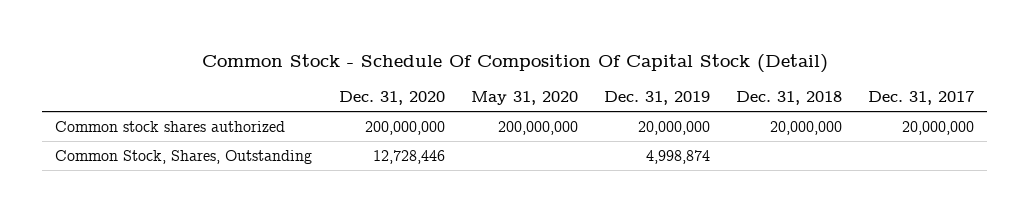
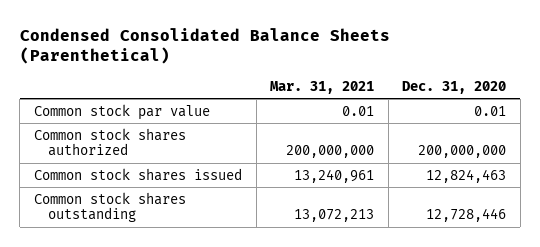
[201,53,828,73] Common Stock - Schedule Of Composition Of Capital Stock (Detail) -> [19,27,390,65] Condensed Consolidated Balance Sheets (Parenthetical)
[470,91,578,106] May 31, 2020 -> none
[603,91,710,106] Dec. 31, 2019 -> none
[735,91,842,106] Dec. 31, 2018 -> none
[868,91,975,106] Dec. 31, 2017 -> none
none -> [270,81,375,95] Mar. 31, 2021
none -> [33,103,210,120] Common stock par value
none -> [33,167,242,181] Common stock shares issued
[55,149,313,164] Common Stock, Shares, Outstanding -> [33,191,186,223] Common stock shares outstanding

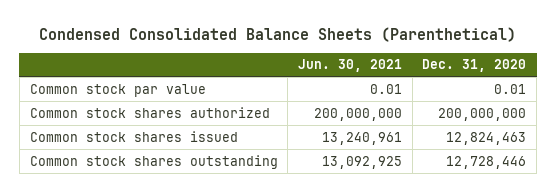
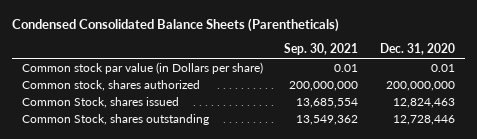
[38,26,516,42] Condensed Consolidated Balance Sheets (Parenthetical) -> [11,18,339,33] Condensed Consolidated Balance Sheets (Parentheticals)
[297,59,402,73] Jun. 30, 2021 -> none
none -> [284,43,359,56] Sep. 30, 2021
[29,83,206,97] Common stock par value -> [22,61,264,74] Common stock par value (in Dollars per share)
[29,106,270,118] Common stock shares authorized -> [22,79,201,91] Common stock, shares authorized
[29,130,238,142] Common stock shares issued -> [22,96,180,108] Common Stock, shares issued
[29,154,278,169] Common stock shares outstanding -> [22,113,210,125] Common Stock, shares outstanding

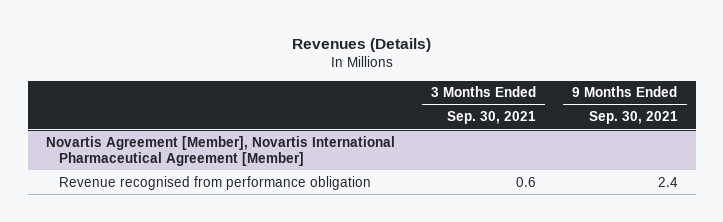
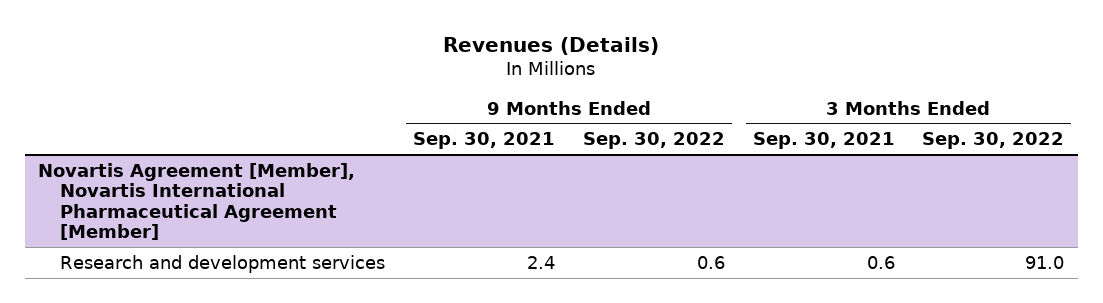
none -> [582,132,725,150] Sep. 30, 2022
none -> [922,132,1065,150] Sep. 30, 2022
[58,175,371,190] Revenue recognised from performance obligation -> [60,254,386,273] Research and development services

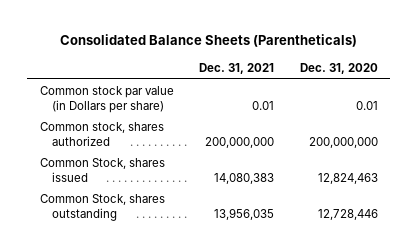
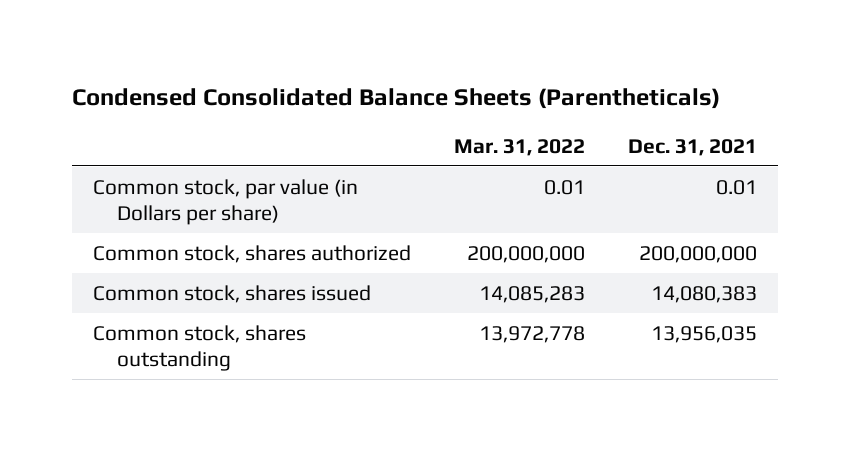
[59,34,357,48] Consolidated Balance Sheets (Parentheticals) -> [72,87,721,109] Condensed Consolidated Balance Sheets (Parentheticals)
[299,62,378,74] Dec. 31, 2020 -> none
none -> [454,138,586,156] Mar. 31, 2022
[40,86,175,113] Common stock par value (in Dollars per share) -> [93,178,359,225] Common stock, par value (in Dollars per share)
[40,158,166,182] Common Stock, shares issued -> [93,284,372,303] Common stock, shares issued
[40,194,166,221] Common Stock, shares outstanding -> [93,324,307,371] Common stock, shares outstanding

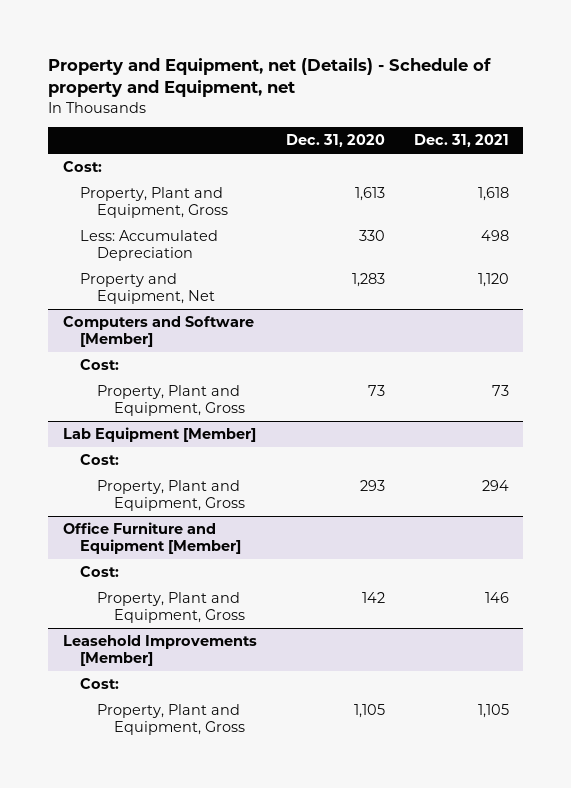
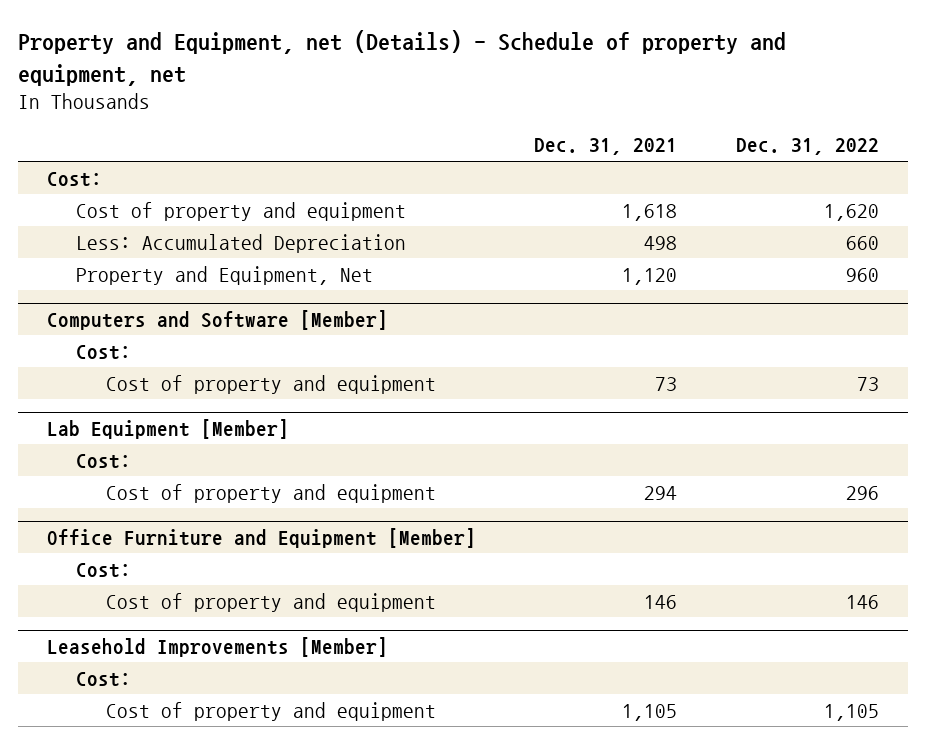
[48,57,492,98] Property and Equipment, net (Details) - Schedule of property and Equipment, net -> [17,30,786,86] Property and Equipment, net (Details) - Schedule of property and equipment, net
[285,134,385,148] Dec. 31, 2020 -> none
none -> [735,138,879,156] Dec. 31, 2022
[79,187,229,219] Property, Plant and Equipment, Gross -> [76,201,407,221] Cost of property and equipment
[97,385,246,417] Property, Plant and Equipment, Gross -> [106,374,437,394] Cost of property and equipment
[97,480,246,512] Property, Plant and Equipment, Gross -> [106,483,437,503] Cost of property and equipment
[97,592,246,624] Property, Plant and Equipment, Gross -> [106,592,437,612] Cost of property and equipment
[97,704,246,736] Property, Plant and Equipment, Gross -> [106,701,437,721] Cost of property and equipment

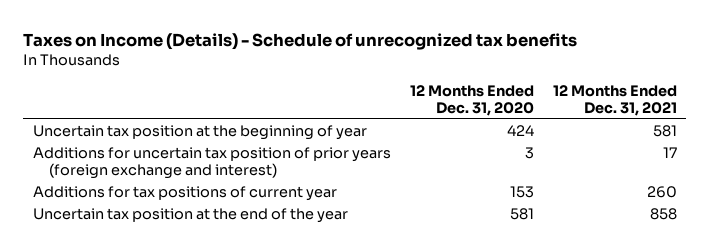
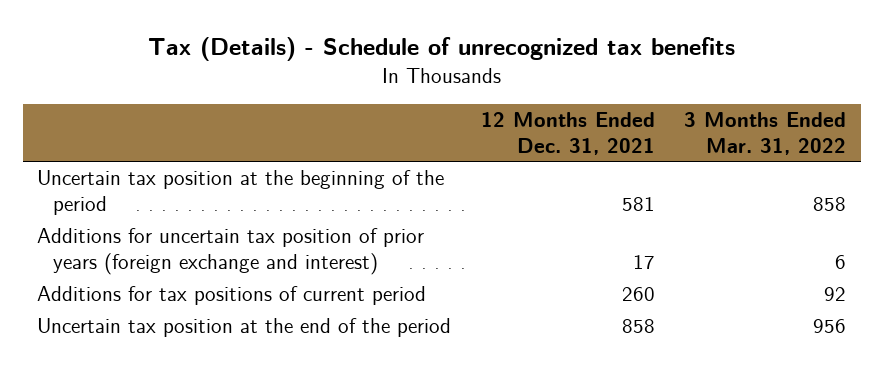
[23,32,578,50] Taxes on Income (Details) - Schedule of unrecognized tax benefits -> [147,36,735,61] Tax (Details) - Schedule of unrecognized tax benefits
[409,84,534,117] 12 Months Ended Dec. 31, 2020 -> none
none -> [684,111,847,155] 3 Months Ended Mar. 31, 2022
[32,125,367,141] Uncertain tax position at the beginning of year -> [37,170,445,216] Uncertain tax position at the beginning of the period
[32,186,337,202] Additions for tax positions of current year -> [37,286,427,306] Additions for tax positions of current period
[32,208,348,224] Uncertain tax position at the end of the year -> [37,318,452,338] Uncertain tax position at the end of the period

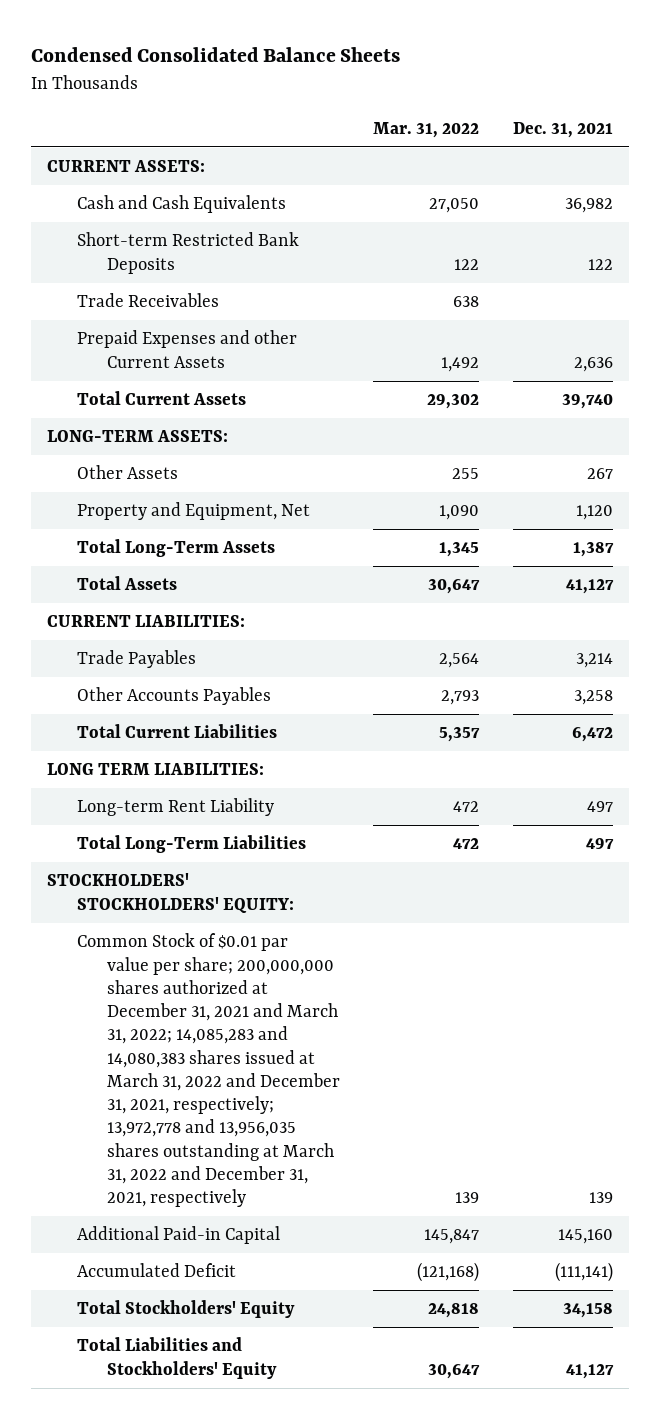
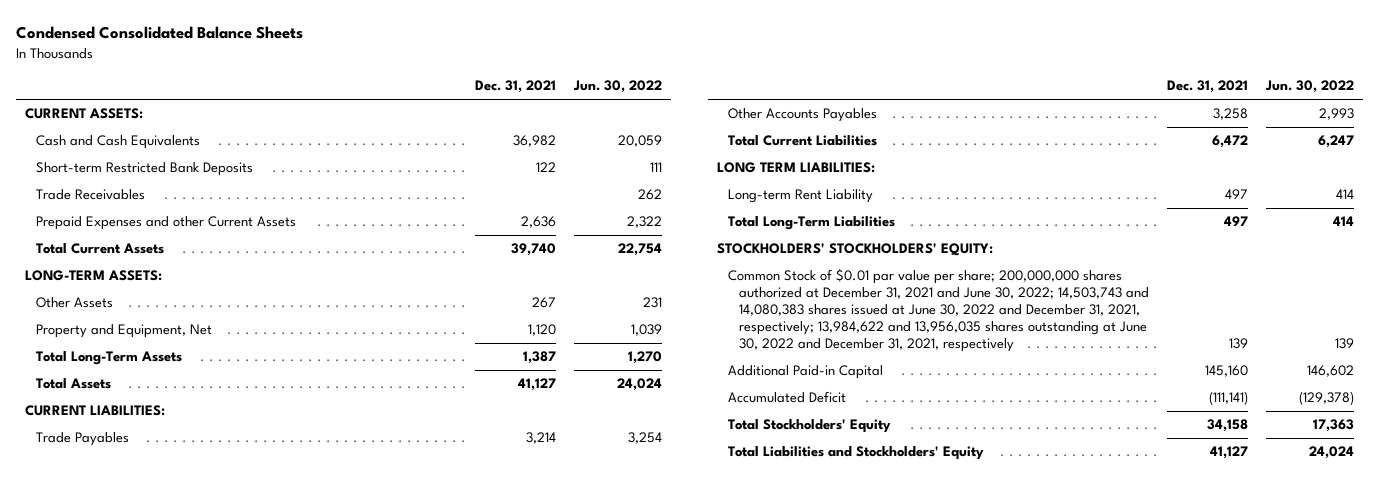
[373,121,480,138] Mar. 31, 2022 -> none
none -> [573,80,663,94] Jun. 30, 2022
[77,933,340,1208] Common Stock of $0.01 par value per share; 200,000,000 shares authorized at December 31, 2021 and March 31, 2022; 14,085,283 and 14,080,383 shares issued at March 31, 2022 and December 31, 2021, respectively; 13,972,778 and 13,956,035 shares outstanding at March 31, 2022 and December 31, 2021, respectively -> [727,268,1150,353] Common Stock of $0.01 par value per share; 200,000,000 shares authorized at December 31, 2021 and June 30, 2022; 14,503,743 and 14,080,383 shares issued at June 30, 2022 and December 31, 2021, respectively; 13,984,622 and 13,956,035 shares outstanding at June 30, 2022 and December 31, 2021, respectively

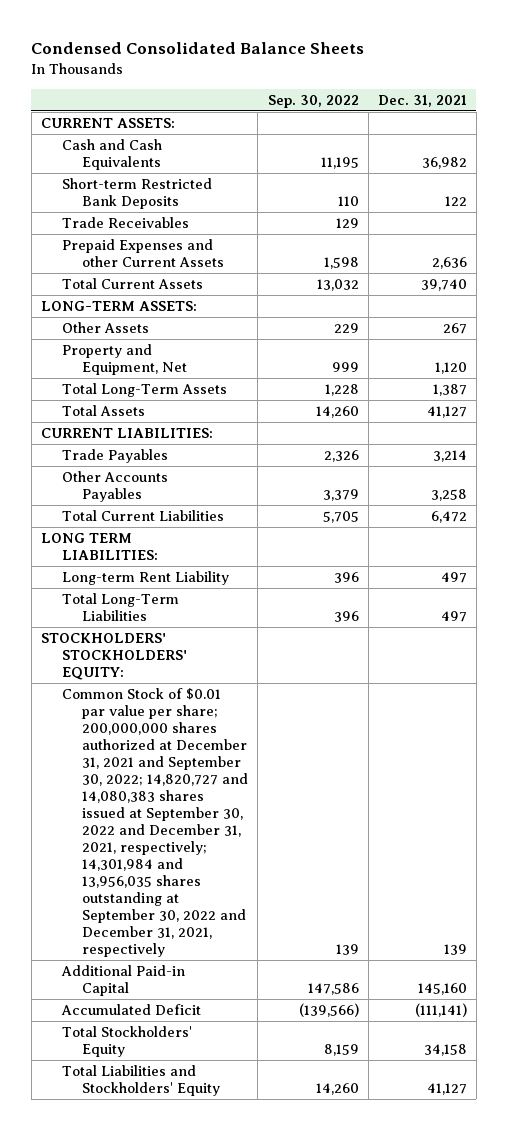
[573,80,663,94] Jun. 30, 2022 -> none
none -> [267,94,359,108] Sep. 30, 2022
[727,268,1150,353] Common Stock of $0.01 par value per share; 200,000,000 shares authorized at December 31, 2021 and June 30, 2022; 14,503,743 and 14,080,383 shares issued at June 30, 2022 and December 31, 2021, respectively; 13,984,622 and 13,956,035 shares outstanding at June 30, 2022 and December 31, 2021, respectively -> [61,688,249,958] Common Stock of $0.01 par value per share; 200,000,000 shares authorized at December 31, 2021 and September 30, 2022; 14,820,727 and 14,080,383 shares issued at September 30, 2022 and December 31, 2021, respectively; 14,301,984 and 13,956,035 shares outstanding at September 30, 2022 and December 31, 2021, respectively

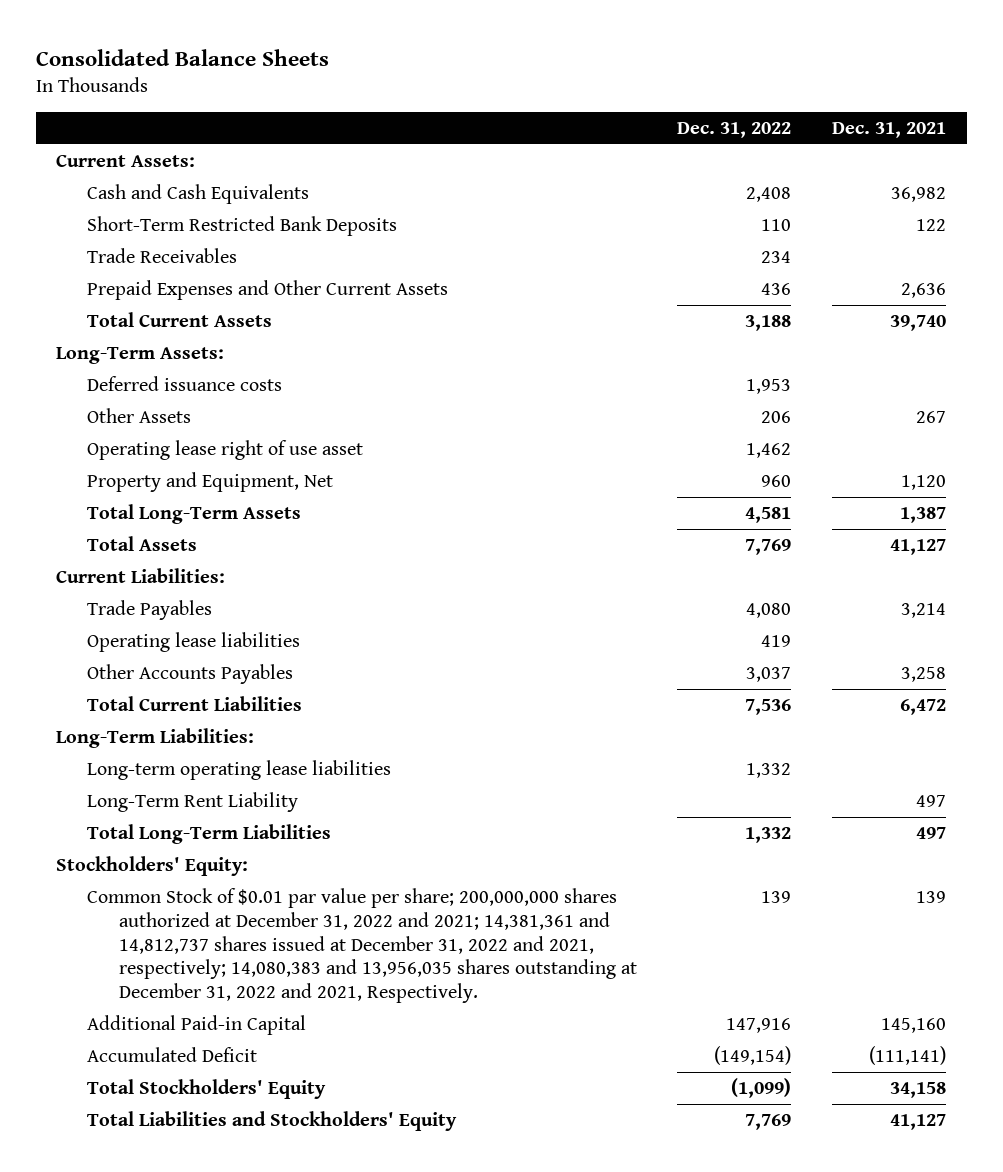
[31,42,365,55] Condensed Consolidated Balance Sheets -> [36,49,330,67] Consolidated Balance Sheets
[267,94,359,108] Sep. 30, 2022 -> none
none -> [677,121,792,138] Dec. 31, 2022
[40,118,175,129] CURRENT ASSETS: -> [56,153,196,167] Current Assets:
[61,178,212,210] Short-term Restricted Bank Deposits -> [87,215,398,236] Short-Term Restricted Bank Deposits
[61,239,225,268] Prepaid Expenses and other Current Assets -> [87,279,449,300] Prepaid Expenses and Other Current Assets
[40,301,197,312] LONG-TERM ASSETS: -> [56,346,225,364] Long-Term Assets:
none -> [87,375,283,391] Deferred issuance costs
none -> [87,439,364,460] Operating lease right of use asset
[40,428,213,439] CURRENT LIABILITIES: -> [56,567,226,583] Current Liabilities:
none -> [87,631,301,652] Operating lease liabilities
[40,533,158,561] LONG TERM LIABILITIES: -> [56,727,255,748] Long-Term Liabilities:
none -> [87,759,392,780] Long-term operating lease liabilities
[61,571,229,586] Long-term Rent Liability -> [87,791,299,812] Long-Term Rent Liability
[40,633,187,681] STOCKHOLDERS' STOCKHOLDERS' EQUITY: -> [56,855,249,876] Stockholders' Equity:
[61,688,249,958] Common Stock of $0.01 par value per share; 200,000,000 shares authorized at December 31, 2021 and September 30, 2022; 14,820,727 and 14,080,383 shares issued at September 30, 2022 and December 31, 2021, respectively; 14,301,984 and 13,956,035 shares outstanding at September 30, 2022 and December 31, 2021, respectively -> [87,887,637,1004] Common Stock of $0.01 par value per share; 200,000,000 shares authorized at December 31, 2022 and 2021; 14,381,361 and 14,812,737 shares issued at December 31, 2022 and 2021, respectively; 14,080,383 and 13,956,035 shares outstanding at December 31, 2022 and 2021, Respectively.

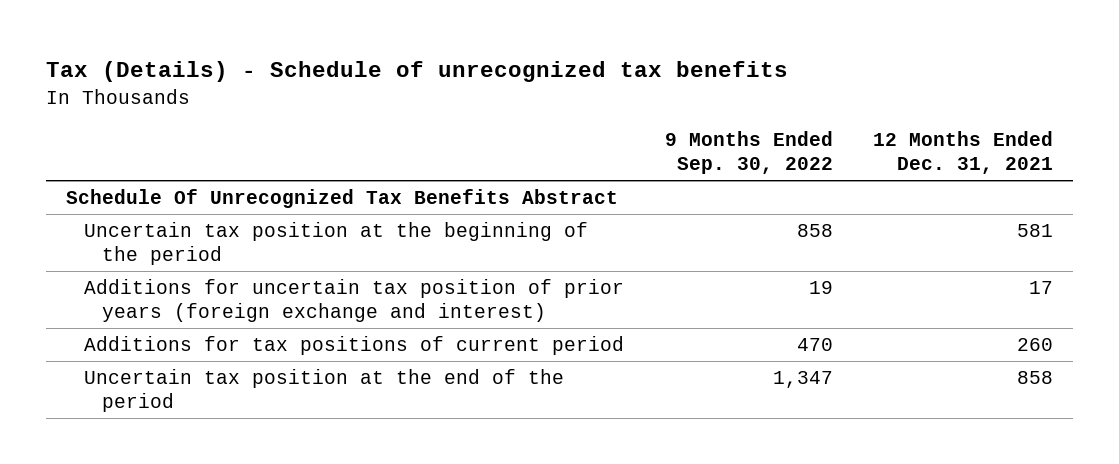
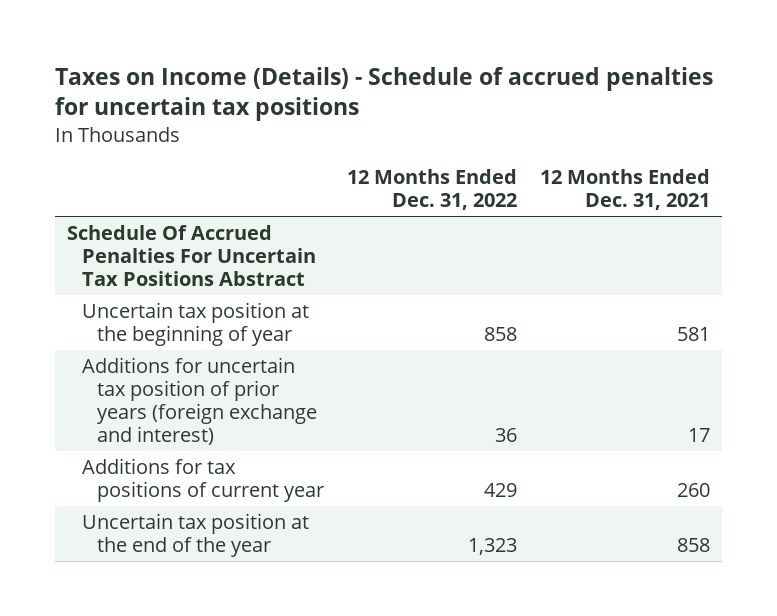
[46,60,789,82] Tax (Details) - Schedule of unrecognized tax benefits -> [54,67,713,122] Taxes on Income (Details) - Schedule of accrued penalties for uncertain tax positions
[664,131,833,175] 9 Months Ended Sep. 30, 2022 -> none
none -> [346,169,517,211] 12 Months Ended Dec. 31, 2022
[66,188,619,208] Schedule Of Unrecognized Tax Benefits Abstract -> none
none -> [66,225,316,286] Schedule Of Accrued Penalties For Uncertain Tax Positions Abstract
[84,221,589,265] Uncertain tax position at the beginning of the period -> [81,302,309,346] Uncertain tax position at the beginning of year
[84,335,625,355] Additions for tax positions of current period -> [81,458,324,502] Additions for tax positions of current year
[84,368,565,412] Uncertain tax position at the end of the period -> [81,513,309,557] Uncertain tax position at the end of the year

